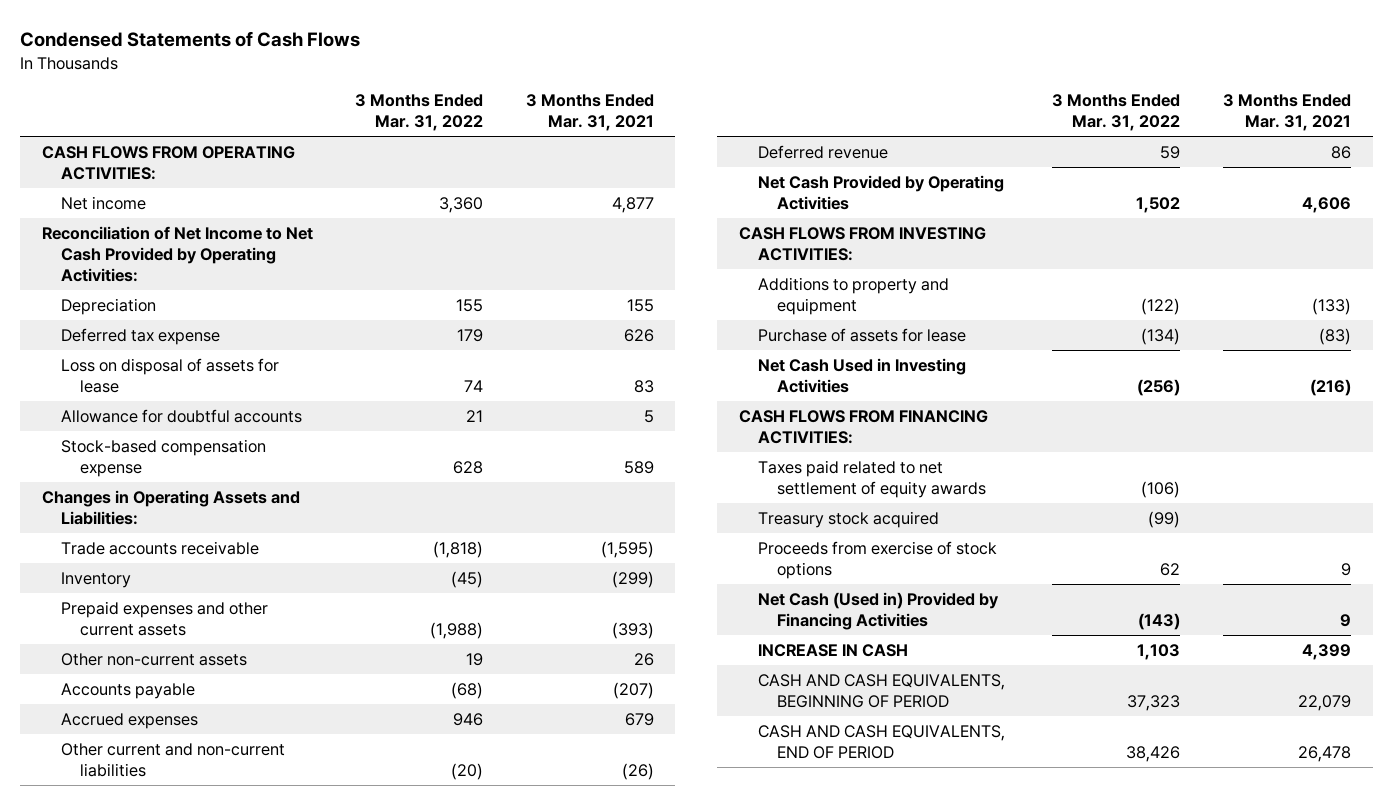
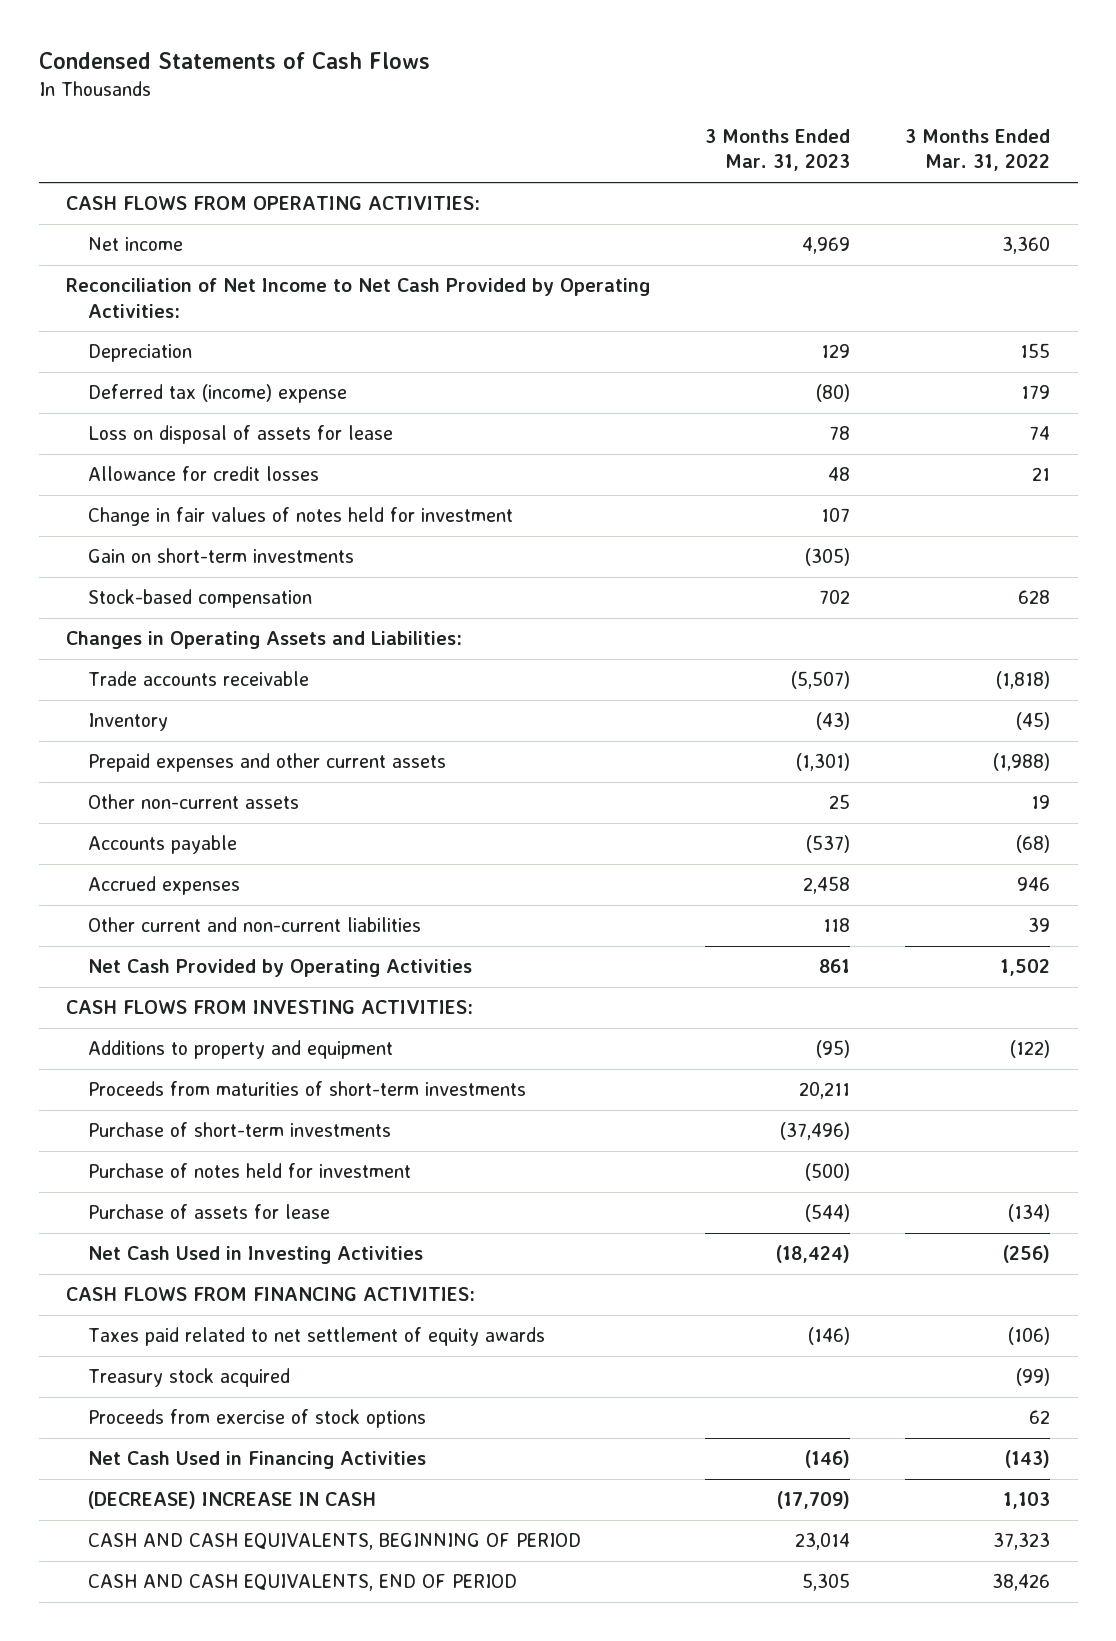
[526,94,655,132] 3 Months Ended Mar. 31, 2021 -> none
none -> [705,128,851,172] 3 Months Ended Mar. 31, 2023
[60,328,220,346] Deferred tax expense -> [88,384,348,404] Deferred tax (income) expense
[60,409,302,424] Allowance for doubtful accounts -> [88,466,320,482] Allowance for credit losses
none -> [88,507,514,527] Change in fair values of notes held for investment
none -> [88,548,355,564] Gain on short-term investments
[60,439,266,477] Stock-based compensation expense -> [88,589,313,609] Stock-based compensation
[757,145,888,160] Deferred revenue -> none
[451,762,484,780] (20) -> [1028,917,1051,933] 39
none -> [88,1081,527,1097] Proceeds from maturities of short-term investments
none -> [88,1122,392,1138] Purchase of short-term investments
none -> [88,1163,412,1179] Purchase of notes held for investment
[757,592,999,630] Net Cash (Used in) Provided by Financing Activities -> [88,1451,427,1470] Net Cash Used in Financing Activities
[757,644,908,658] INCREASE IN CASH -> [88,1491,377,1510] (DECREASE) INCREASE IN CASH

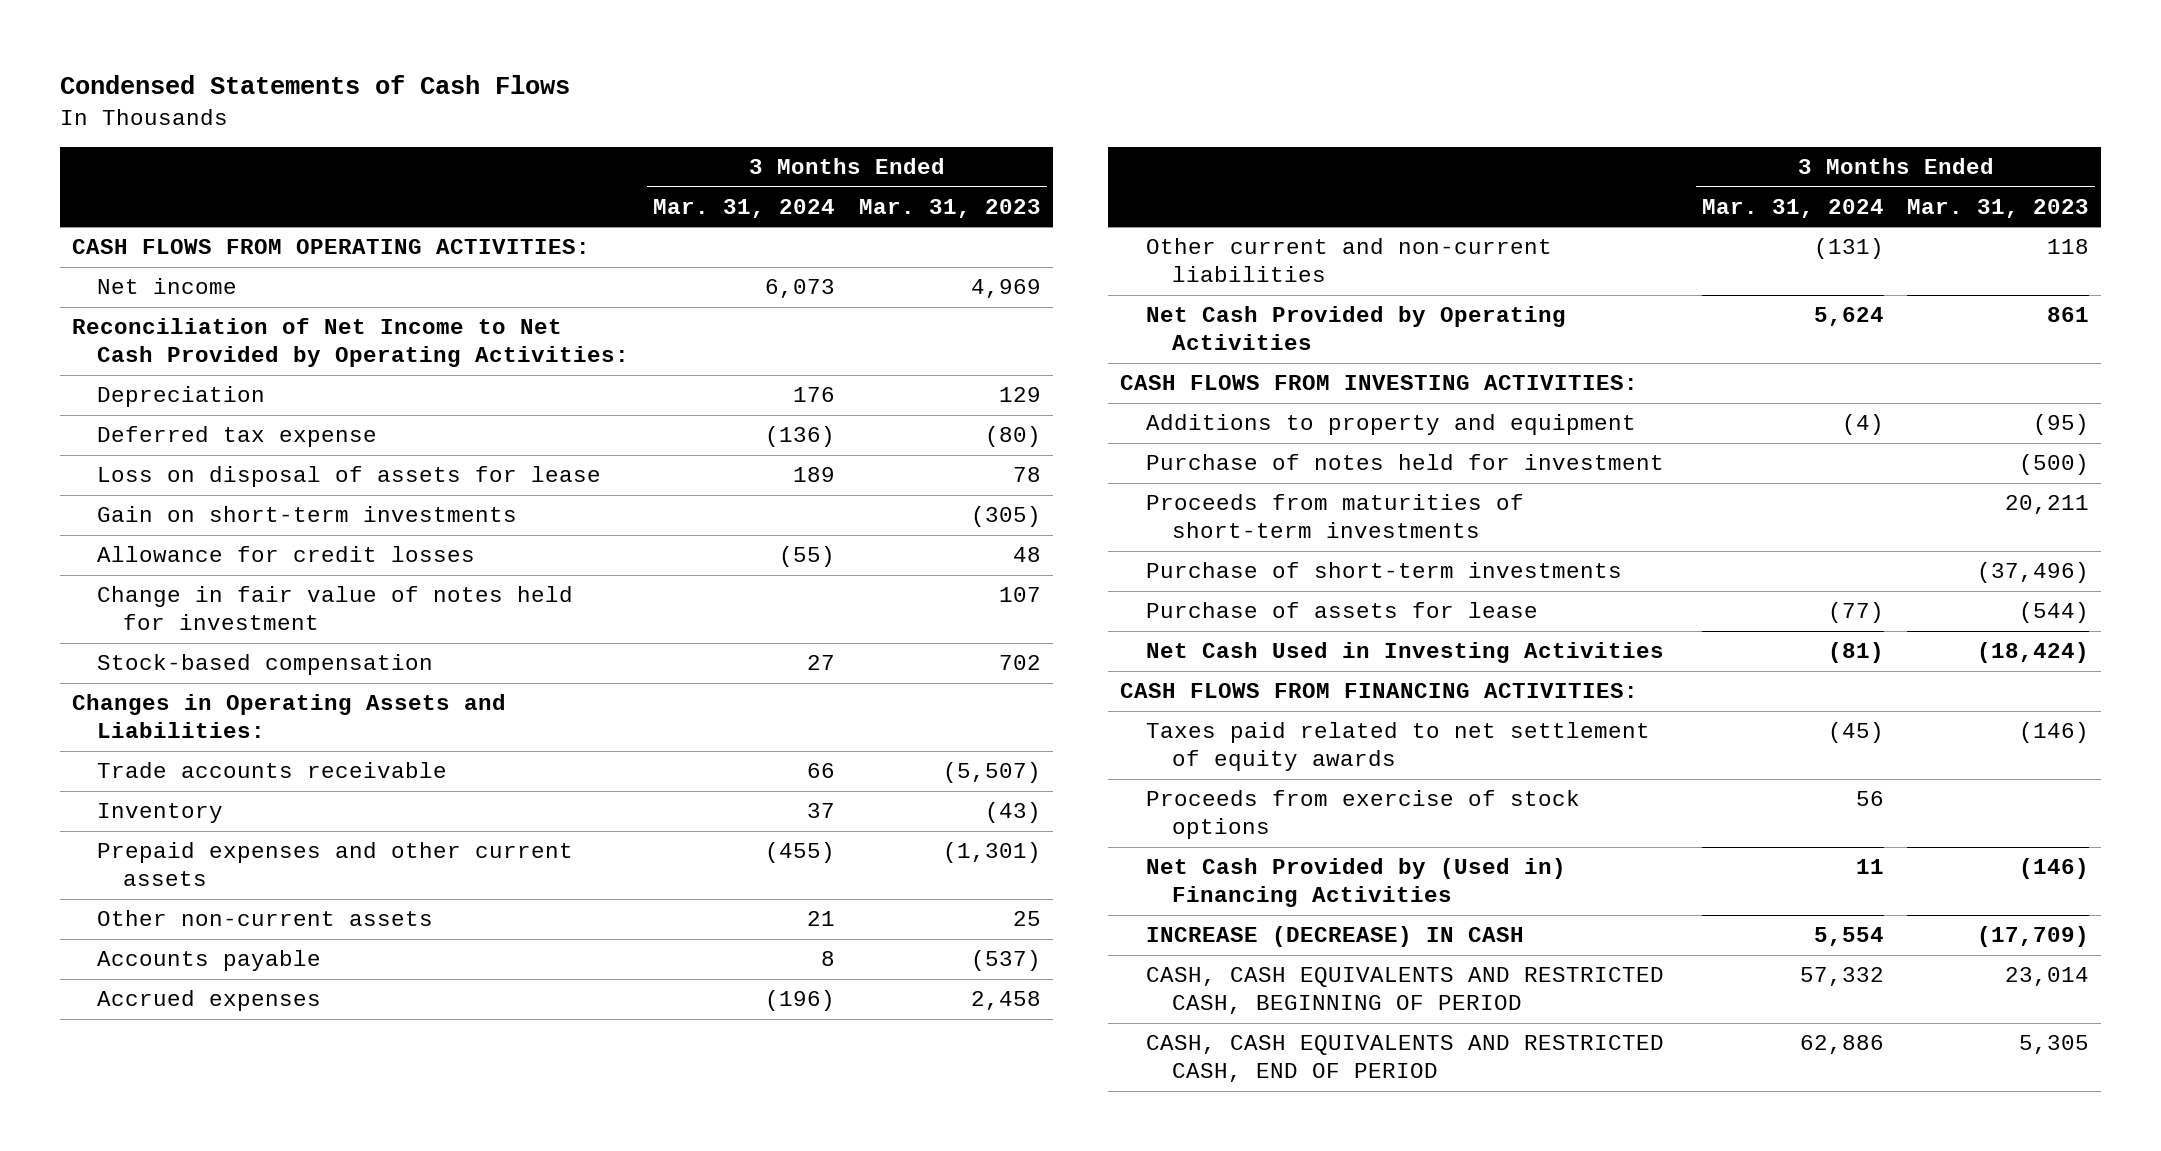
[905,128,1051,172] 3 Months Ended Mar. 31, 2022 -> none
none -> [653,198,836,218] Mar. 31, 2024
[88,384,348,404] Deferred tax (income) expense -> [97,426,378,448] Deferred tax expense
[88,507,514,527] Change in fair values of notes held for investment -> none
[88,466,320,482] Allowance for credit losses -> [97,546,476,563] Allowance for credit losses
none -> [97,586,574,631] Change in fair value of notes held for investment
[88,1163,412,1179] Purchase of notes held for investment -> [1146,454,1665,471] Purchase of notes held for investment
[88,1368,291,1388] Treasury stock acquired -> none
[88,1451,427,1470] Net Cash Used in Financing Activities -> [1146,858,1567,908] Net Cash Provided by (Used in) Financing Activities
[88,1491,377,1510] (DECREASE) INCREASE IN CASH -> [1146,926,1525,948] INCREASE (DECREASE) IN CASH
[88,1533,582,1551] CASH AND CASH EQUIVALENTS, BEGINNING OF PERIOD -> [1146,967,1665,1015] CASH, CASH EQUIVALENTS AND RESTRICTED CASH, BEGINNING OF PERIOD
[88,1574,518,1592] CASH AND CASH EQUIVALENTS, END OF PERIOD -> [1146,1035,1665,1083] CASH, CASH EQUIVALENTS AND RESTRICTED CASH, END OF PERIOD

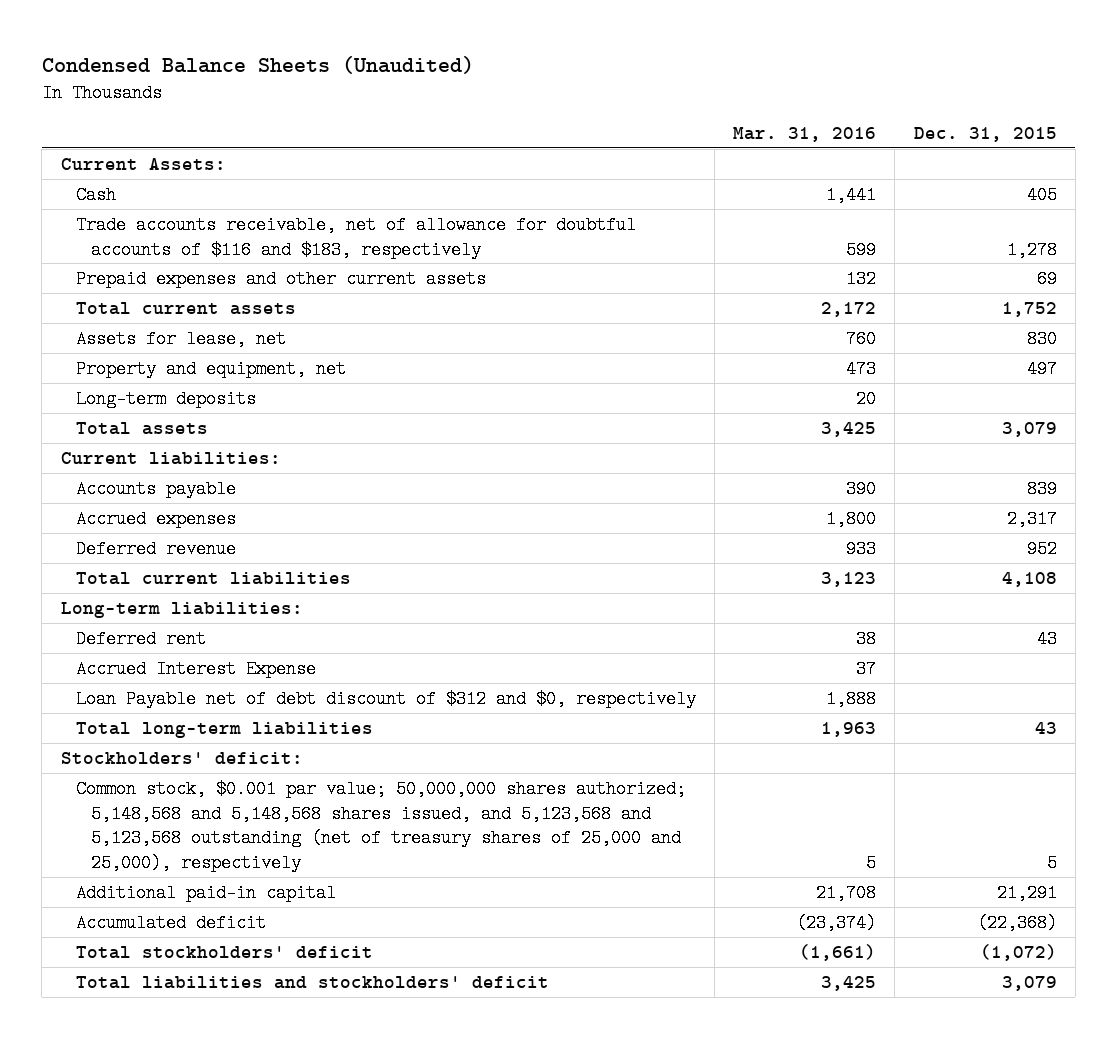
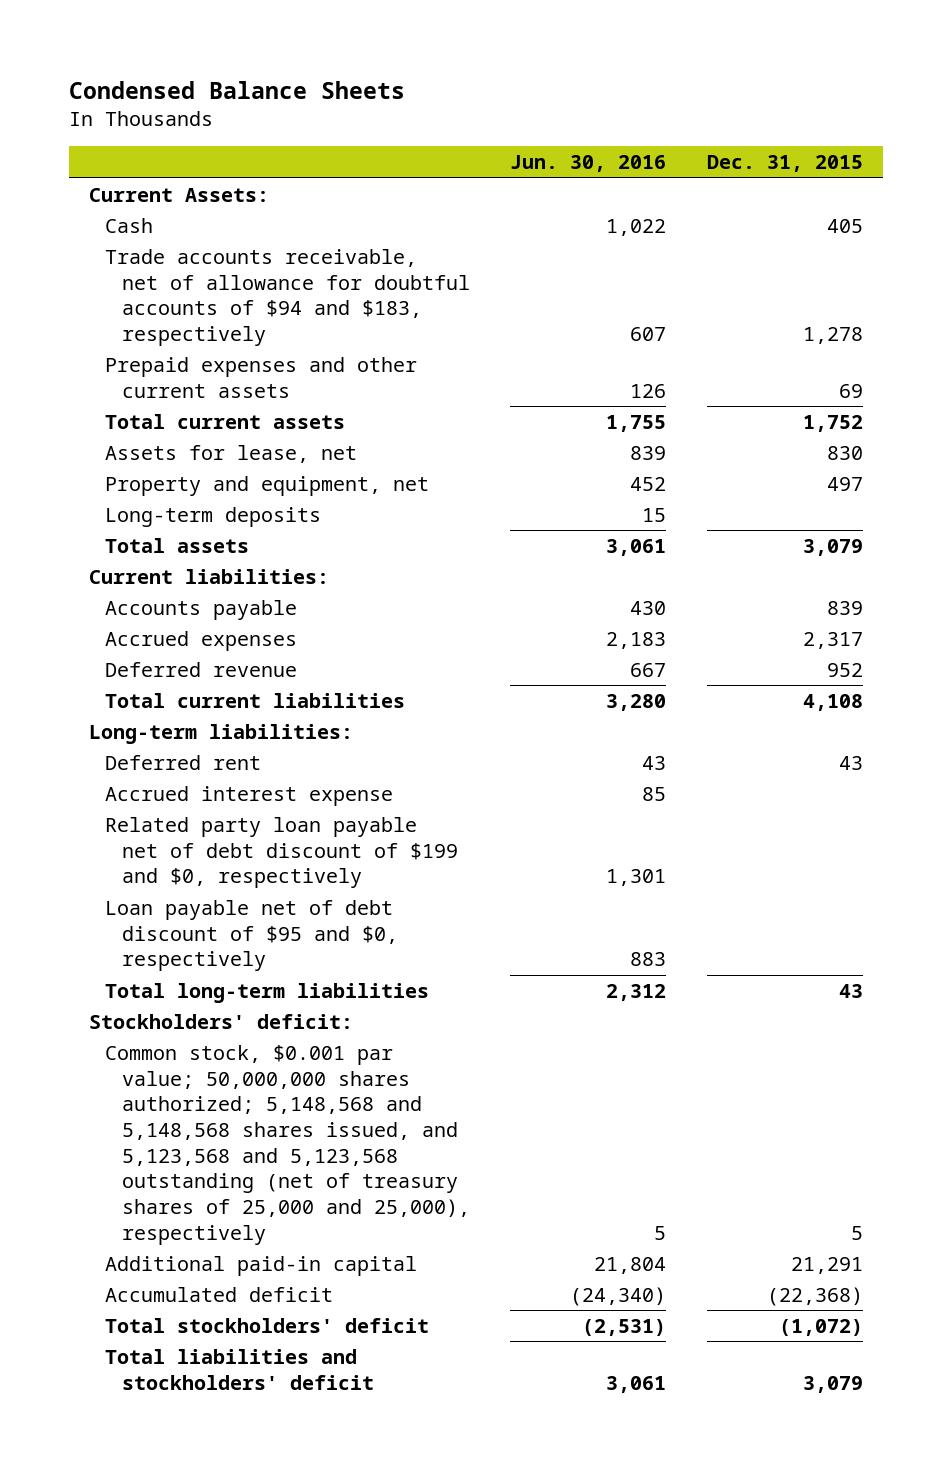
[41,56,474,75] Condensed Balance Sheets (Unaudited) -> [68,81,405,100] Condensed Balance Sheets
[733,126,877,142] Mar. 31, 2016 -> none
none -> [510,155,667,173] Jun. 30, 2016
[75,215,636,259] Trade accounts receivable, net of allowance for doubtful accounts of $116 and $183, respectively -> [105,248,471,347] Trade accounts receivable, net of allowance for doubtful accounts of $94 and $183, respectively
[75,659,316,678] Accrued Interest Expense -> [105,785,394,806] Accrued interest expense
none -> [105,816,459,889] Related party loan payable net of debt discount of $199 and $0, respectively
[75,689,696,708] Loan Payable net of debt discount of $312 and $0, respectively -> [105,899,399,972] Loan payable net of debt discount of $95 and $0, respectively

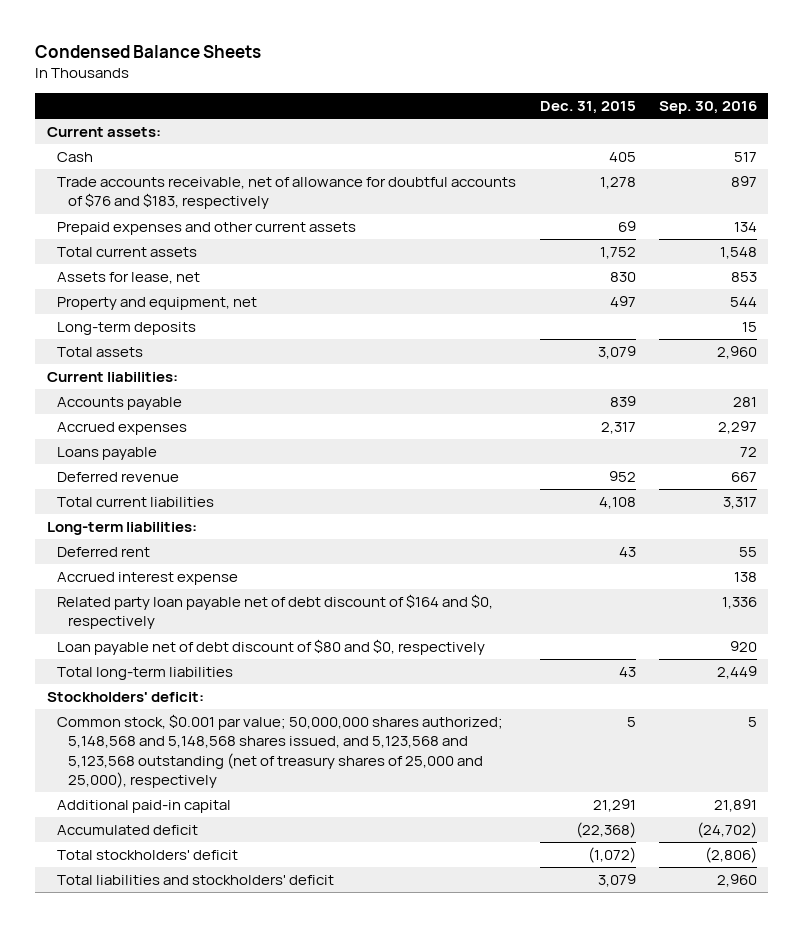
[510,155,667,173] Jun. 30, 2016 -> none
none -> [658,101,757,115] Sep. 30, 2016
[88,187,269,202] Current Assets: -> [46,127,161,138] Current assets:
[105,248,471,347] Trade accounts receivable, net of allowance for doubtful accounts of $94 and $183, respectively -> [57,177,517,210] Trade accounts receivable, net of allowance for doubtful accounts of $76 and $183, respectively
none -> [57,447,158,461] Loans payable
[105,816,459,889] Related party loan payable net of debt discount of $199 and $0, respectively -> [57,594,494,630] Related party loan payable net of debt discount of $164 and $0, respectively
[105,899,399,972] Loan payable net of debt discount of $95 and $0, respectively -> [57,639,486,656] Loan payable net of debt discount of $80 and $0, respectively

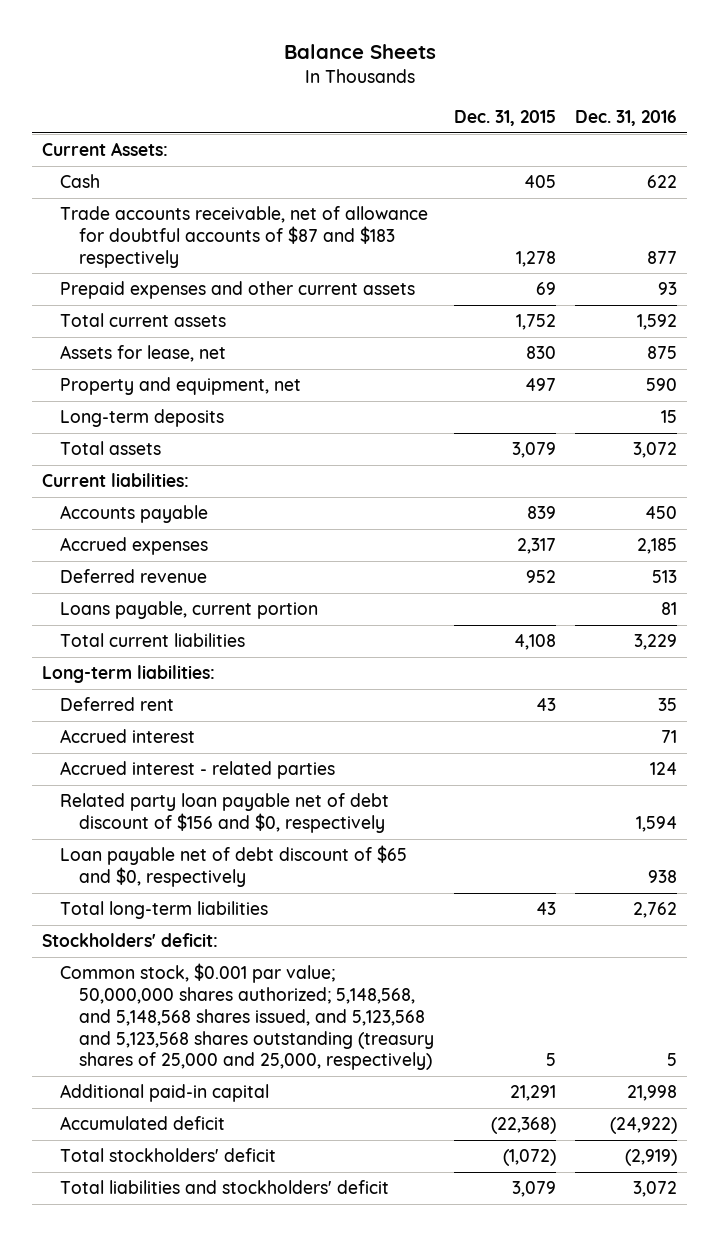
[34,45,261,59] Condensed Balance Sheets -> [283,44,436,60] Balance Sheets
[658,101,757,115] Sep. 30, 2016 -> none
none -> [575,110,678,127] Dec. 31, 2016
[46,127,161,138] Current assets: -> [41,142,168,157] Current Assets:
[57,177,517,210] Trade accounts receivable, net of allowance for doubtful accounts of $76 and $183, respectively -> [60,206,429,268] Trade accounts receivable, net of allowance for doubtful accounts of $87 and $183 respectively
[57,447,158,461] Loans payable -> none
none -> [60,601,319,620] Loans payable, current portion
[57,572,239,586] Accrued interest expense -> [60,729,196,744] Accrued interest
none -> [60,761,336,780] Accrued interest - related parties
[57,594,494,630] Related party loan payable net of debt discount of $164 and $0, respectively -> [60,793,390,833] Related party loan payable net of debt discount of $156 and $0, respectively
[57,639,486,656] Loan payable net of debt discount of $80 and $0, respectively -> [60,845,408,887] Loan payable net of debt discount of $65 and $0, respectively
[57,714,504,788] Common stock, $0.001 par value; 50,000,000 shares authorized; 5,148,568 and 5,148,568 shares issued, and 5,123,568 and 5,123,568 outstanding (net of treasury shares of 25,000 and 25,000), respectively -> [60,963,434,1071] Common stock, $0.001 par value; 50,000,000 shares authorized; 5,148,568, and 5,148,568 shares issued, and 5,123,568 and 5,123,568 shares outstanding (treasury shares of 25,000 and 25,000, respectively)

